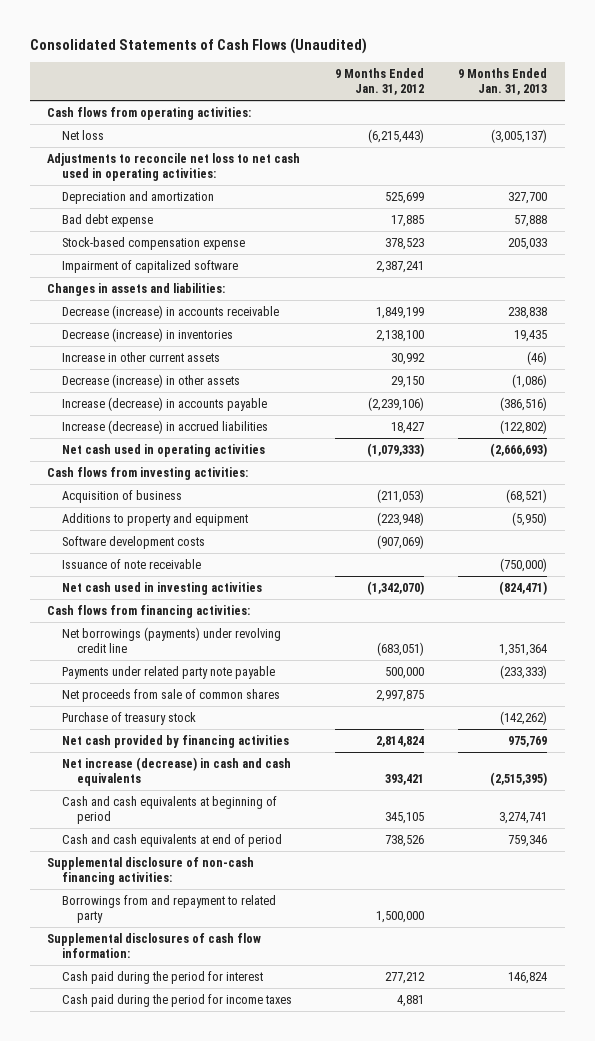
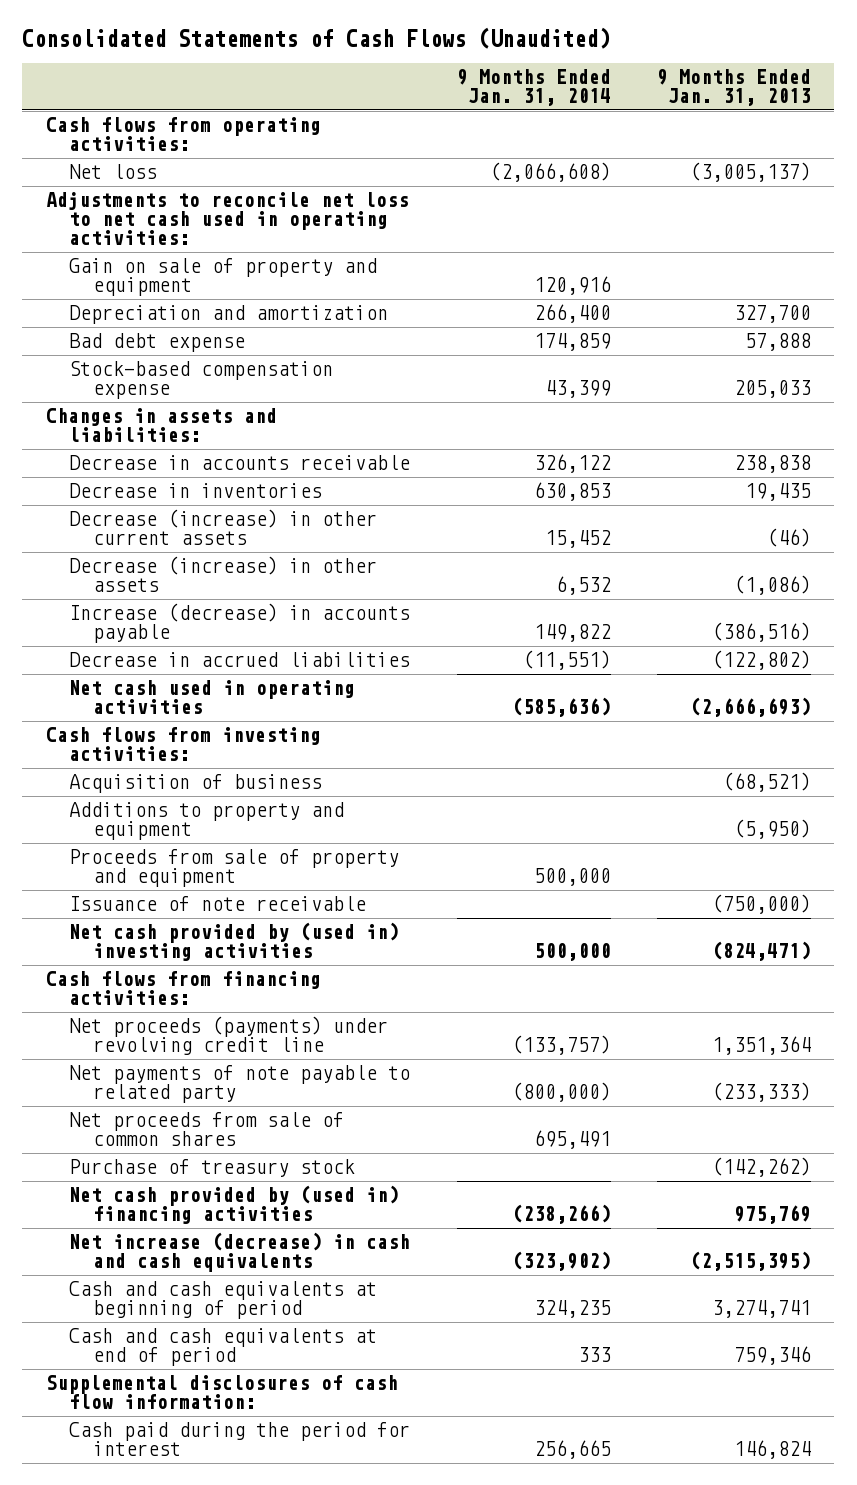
[334,68,424,96] 9 Months Ended Jan. 31, 2012 -> none
none -> [456,69,611,107] 9 Months Ended Jan. 31, 2014
none -> [69,258,378,297] Gain on sale of property and equipment
[61,260,238,274] Impairment of capitalized software -> none
[61,305,279,320] Decrease (increase) in accounts receivable -> [69,455,411,471] Decrease in accounts receivable
[61,328,233,343] Decrease (increase) in inventories -> [69,483,323,499] Decrease in inventories
[61,352,220,363] Increase in other current assets -> [69,509,378,546] Decrease (increase) in other current assets
[61,420,268,435] Increase (decrease) in accrued liabilities -> [69,652,411,668] Decrease in accrued liabilities
[61,536,205,550] Software development costs -> none
none -> [69,849,400,888] Proceeds from sale of property and equipment
[61,582,262,596] Net cash used in investing activities -> [69,922,400,962] Net cash provided by (used in) investing activities
[61,627,281,653] Net borrowings (payments) under revolving credit line -> [69,1016,389,1056] Net proceeds (payments) under revolving credit line
[61,666,275,680] Payments under related party note payable -> [69,1065,411,1104] Net payments of note payable to related party
[61,735,289,749] Net cash provided by financing activities -> [69,1185,400,1225] Net cash provided by (used in) financing activities
[47,857,255,885] Supplemental disclosure of non-cash financing activities: -> none
[61,895,276,923] Borrowings from and repayment to related party -> none
[61,994,292,1008] Cash paid during the period for income taxes -> none

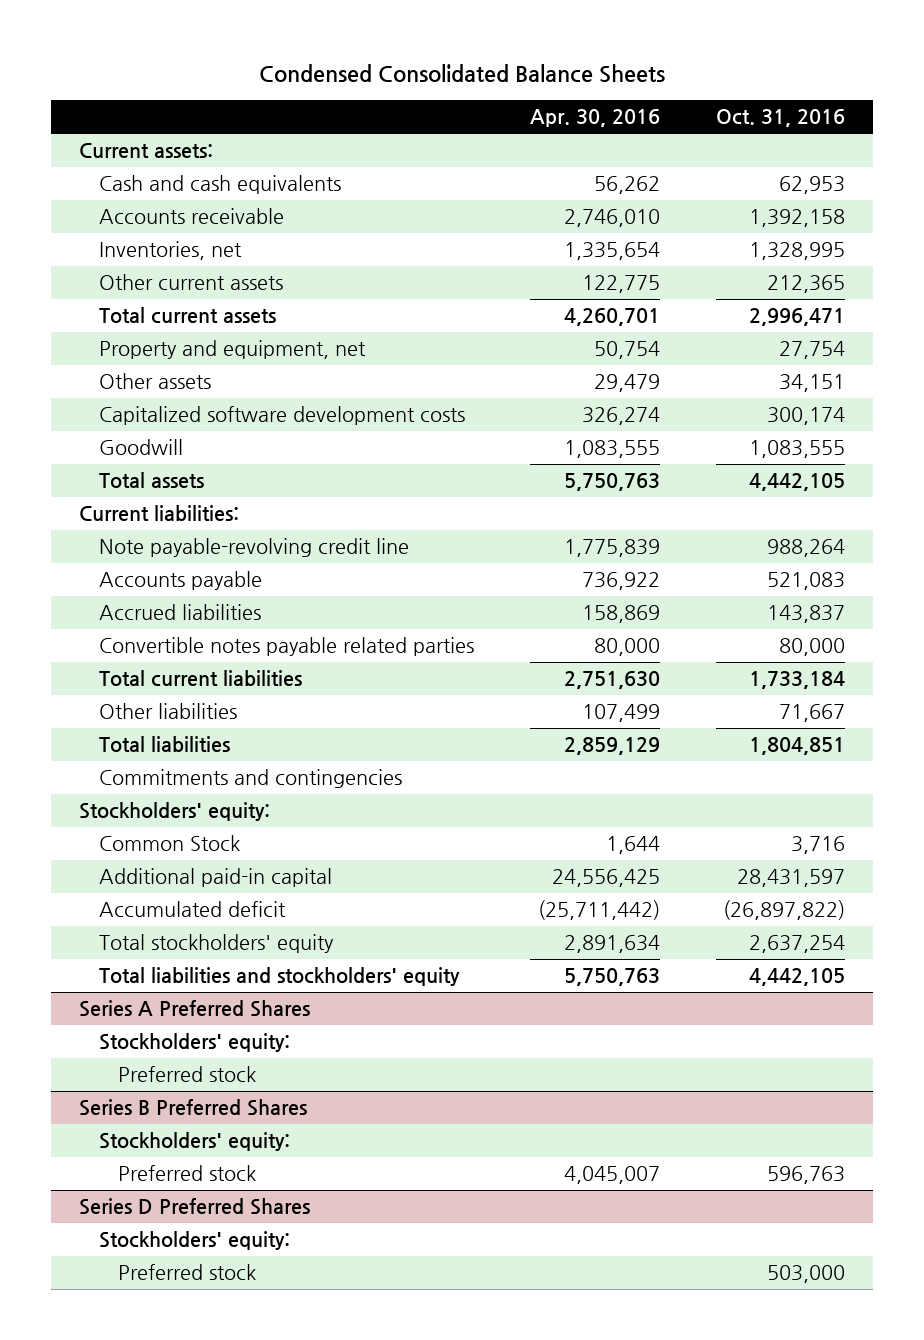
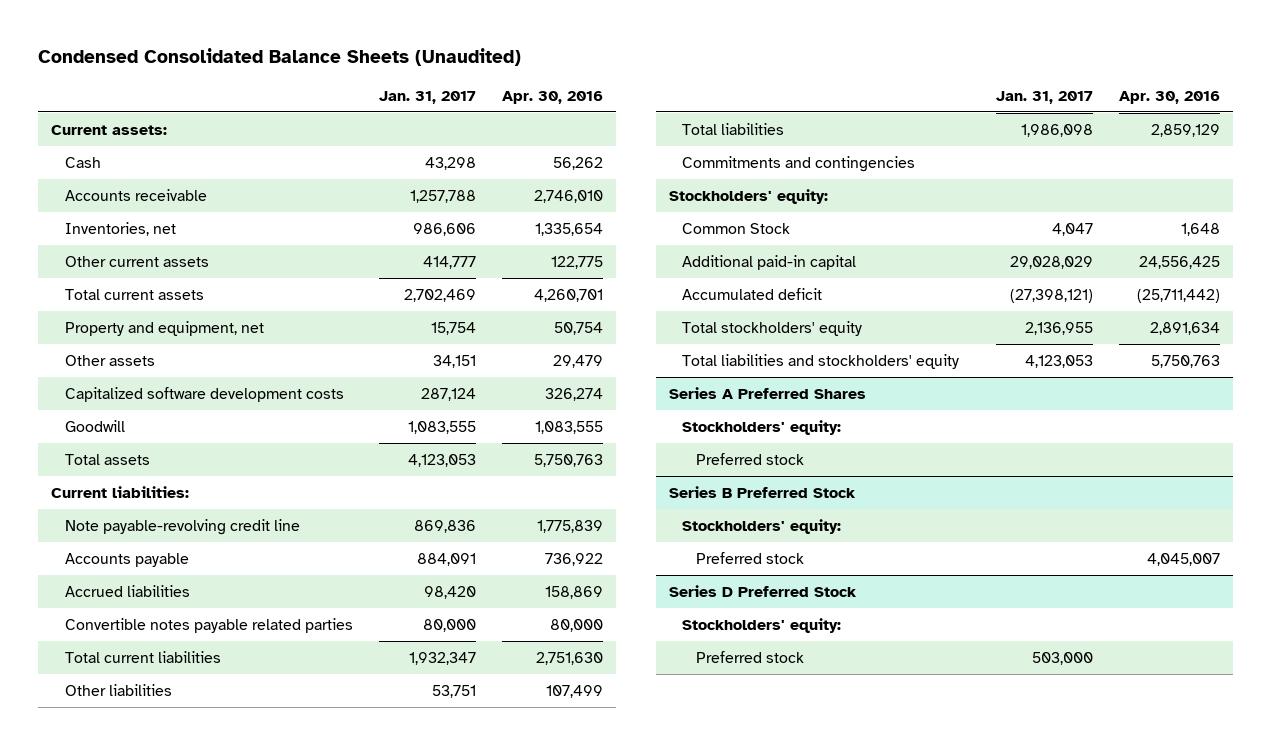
[259,63,666,83] Condensed Consolidated Balance Sheets -> [38,48,522,67] Condensed Consolidated Balance Sheets (Unaudited)
[716,109,846,128] Oct. 31, 2016 -> none
none -> [378,90,476,104] Jan. 31, 2017
[98,175,341,195] Cash and cash equivalents -> [64,156,101,168] Cash
[605,836,660,855] 1,644 -> [1181,222,1221,236] 1,648
[78,1099,307,1117] Series B Preferred Shares -> [668,485,856,498] Series B Preferred Stock
[78,1198,310,1216] Series D Preferred Shares -> [668,584,857,597] Series D Preferred Stock

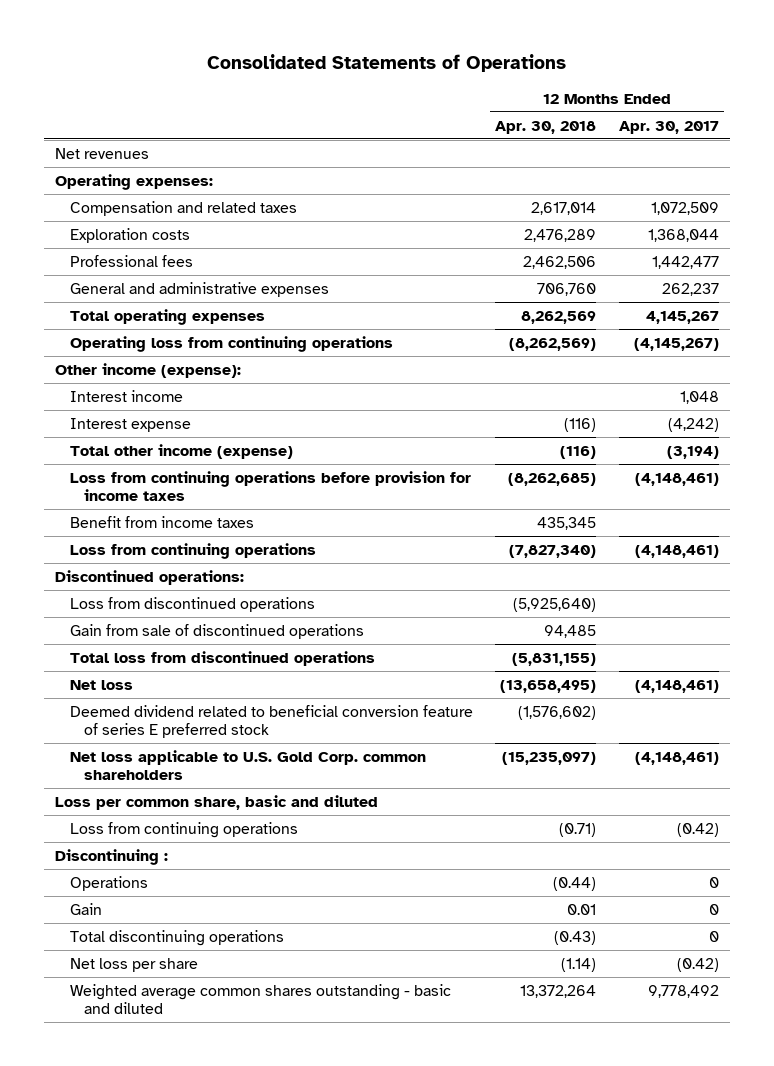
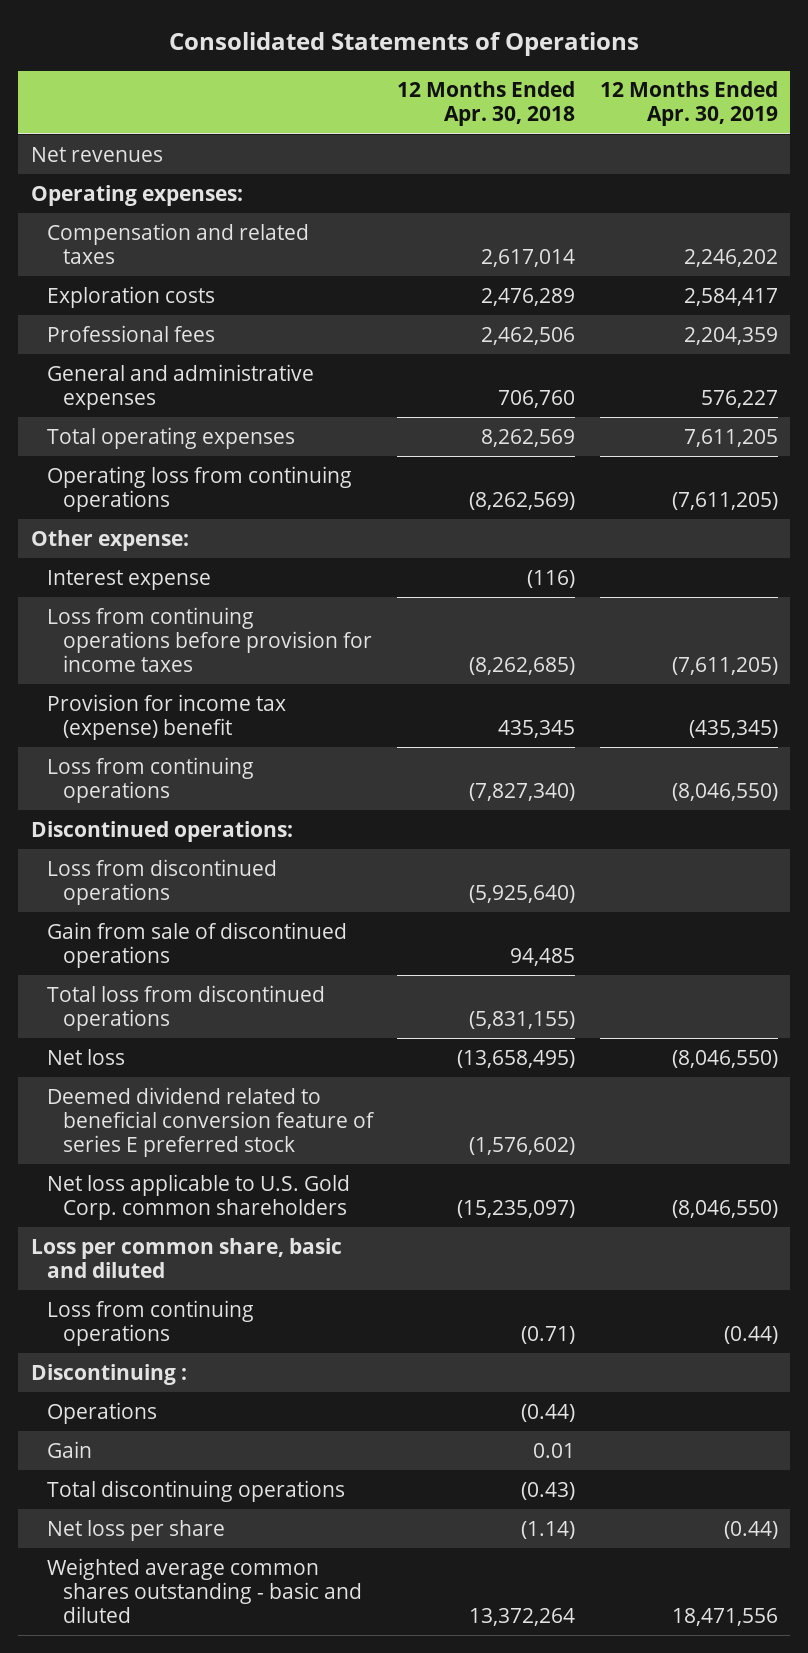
[618,120,719,134] Apr. 30, 2017 -> none
none -> [599,81,778,127] 12 Months Ended Apr. 30, 2019
[69,389,183,402] Interest income -> none
[55,362,242,378] Other income (expense): -> [30,529,189,551] Other expense:
[69,443,293,459] Total other income (expense) -> none
[69,515,254,528] Benefit from income taxes -> [46,693,286,740] Provision for income tax (expense) benefit

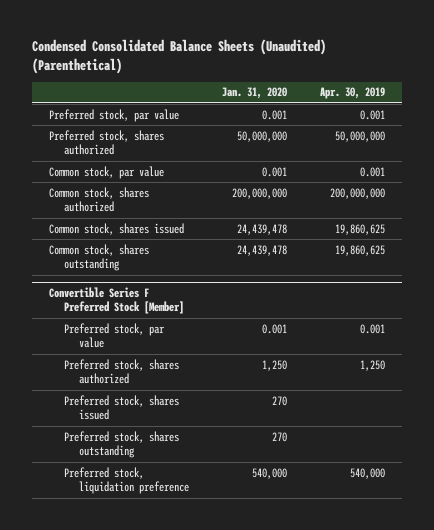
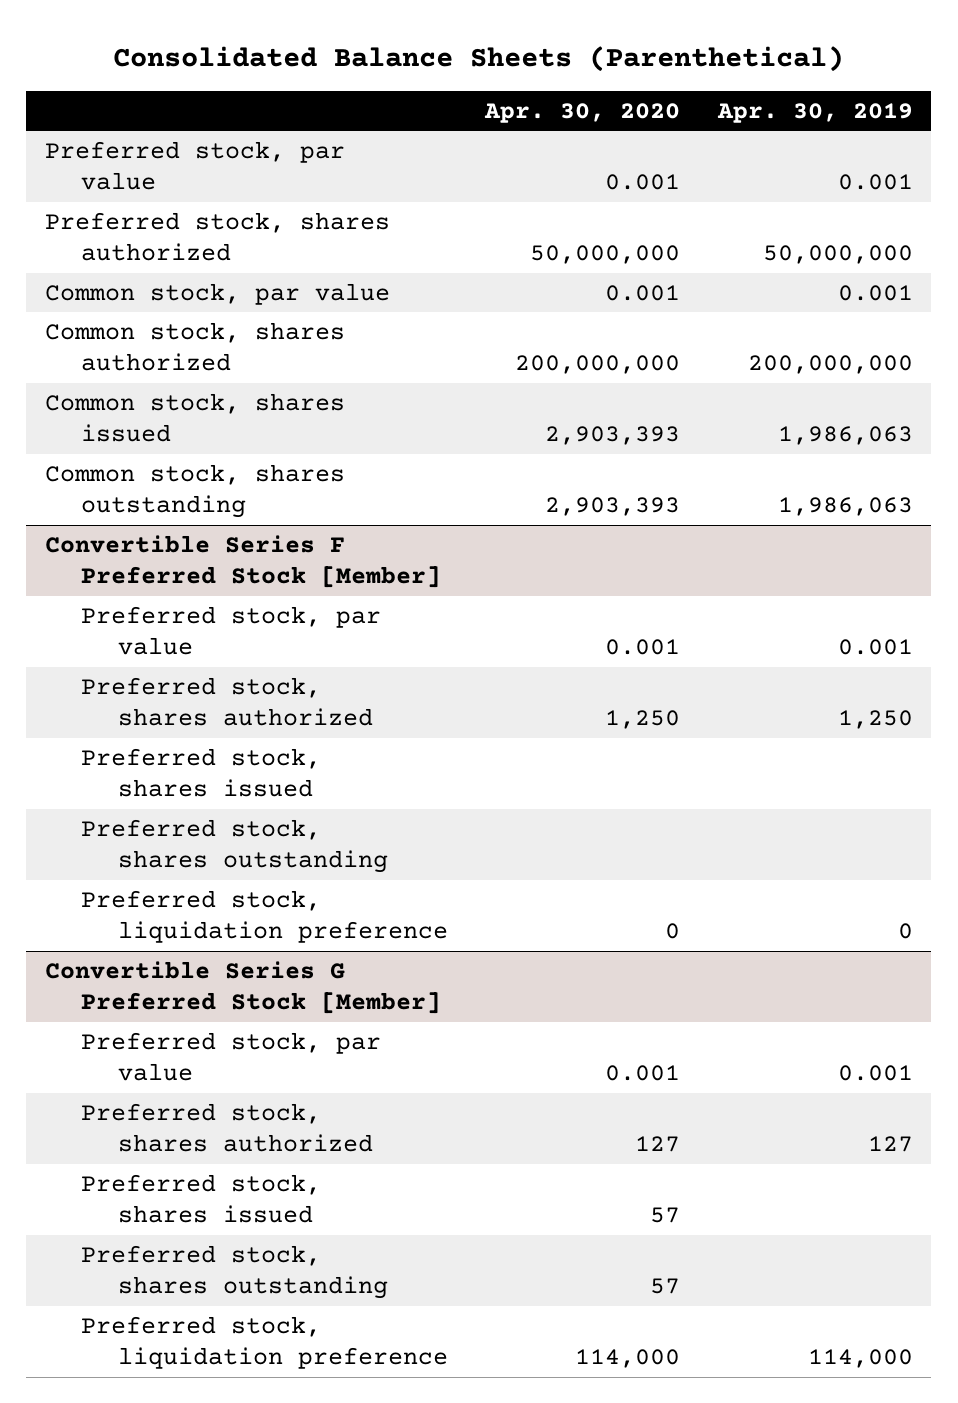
[32,38,327,74] Condensed Consolidated Balance Sheets (Unaudited) (Parenthetical) -> [112,45,844,72] Consolidated Balance Sheets (Parenthetical)
[221,87,287,100] Jan. 31, 2020 -> none
none -> [484,102,681,123] Apr. 30, 2020
[334,223,385,235] 19,860,625 -> [777,426,913,446] 1,986,063
[334,244,385,256] 19,860,625 -> [777,497,913,517] 1,986,063
[349,467,385,479] 540,000 -> [897,923,913,940] 0
none -> [45,960,442,1015] Convertible Series G Preferred Stock [Member]
none -> [81,1031,382,1082] Preferred stock, par value
none -> [81,1102,373,1153] Preferred stock, shares authorized
none -> [81,1173,322,1224] Preferred stock, shares issued
none -> [81,1244,388,1300] Preferred stock, shares outstanding
none -> [81,1315,448,1370] Preferred stock, liquidation preference

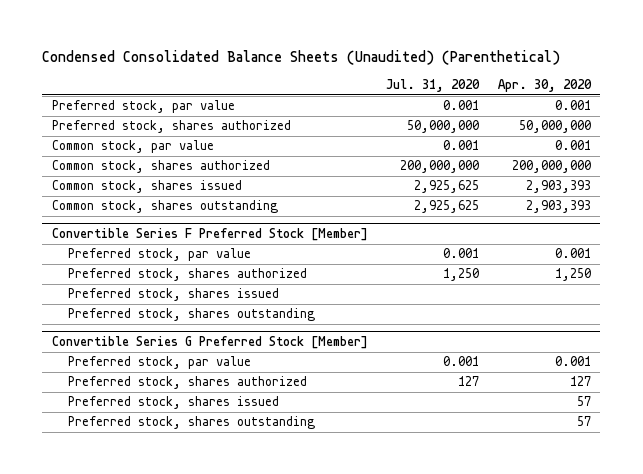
[112,45,844,72] Consolidated Balance Sheets (Parenthetical) -> [42,50,561,66] Condensed Consolidated Balance Sheets (Unaudited) (Parenthetical)
[716,102,913,123] Apr. 30, 2019 -> none
none -> [386,79,481,93] Jul. 31, 2020
[81,889,448,944] Preferred stock, liquidation preference -> none
[81,1315,448,1370] Preferred stock, liquidation preference -> none

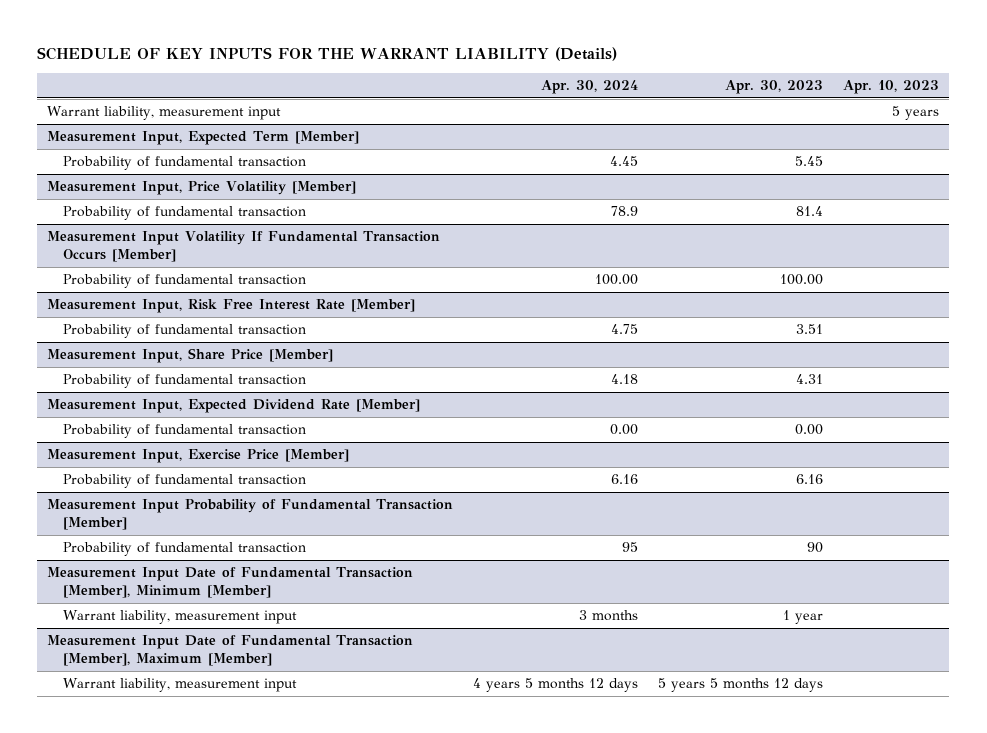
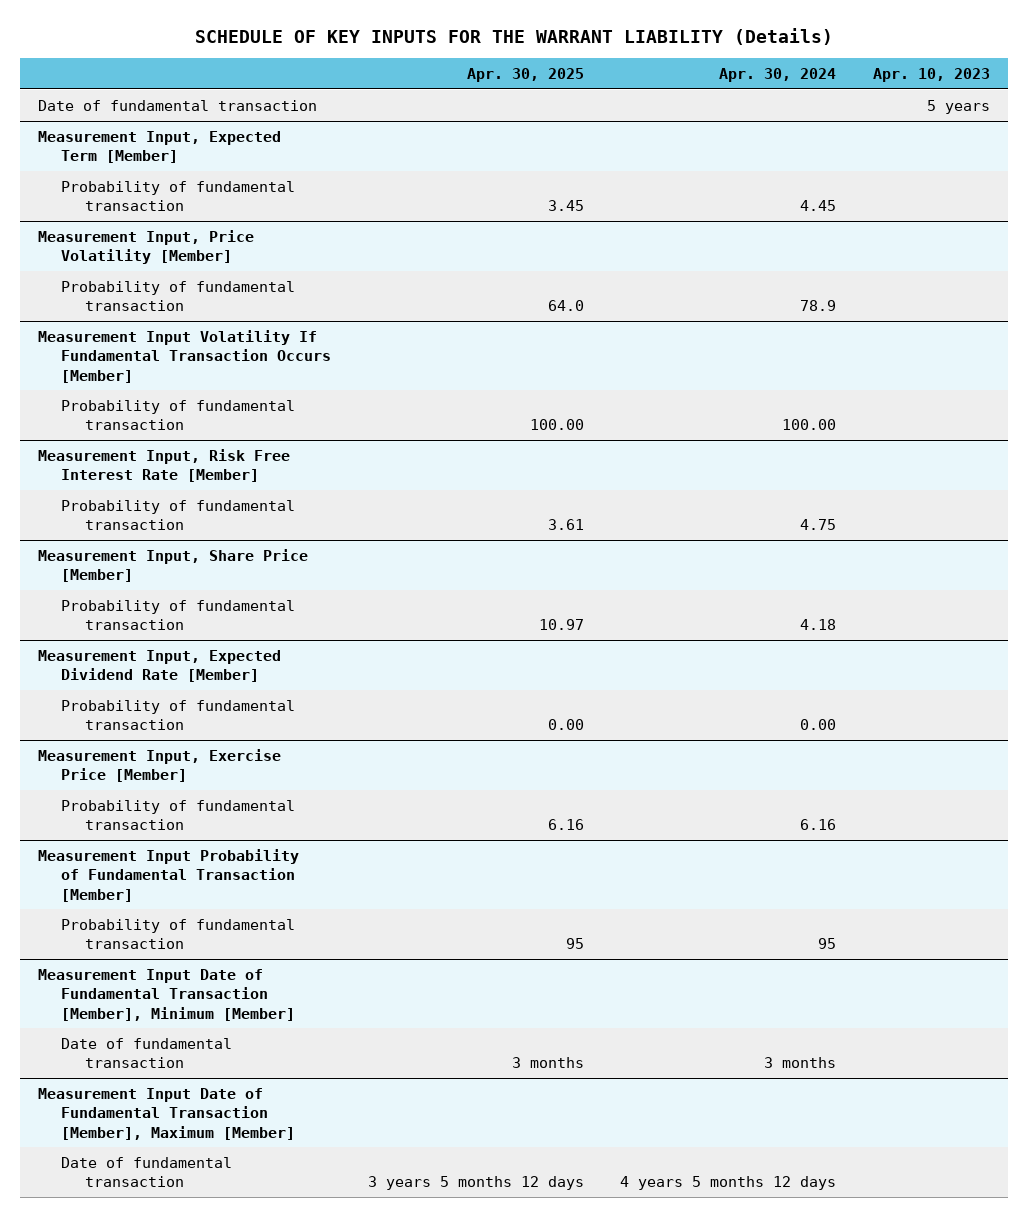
[725,79,824,94] Apr. 30, 2023 -> none
none -> [466,67,584,82] Apr. 30, 2025
[47,106,282,121] Warrant liability, measurement input -> [37,99,317,111] Date of fundamental transaction
[62,610,297,625] Warrant liability, measurement input -> [61,1037,233,1069] Date of fundamental transaction
[62,678,297,693] Warrant liability, measurement input -> [61,1156,233,1188] Date of fundamental transaction

